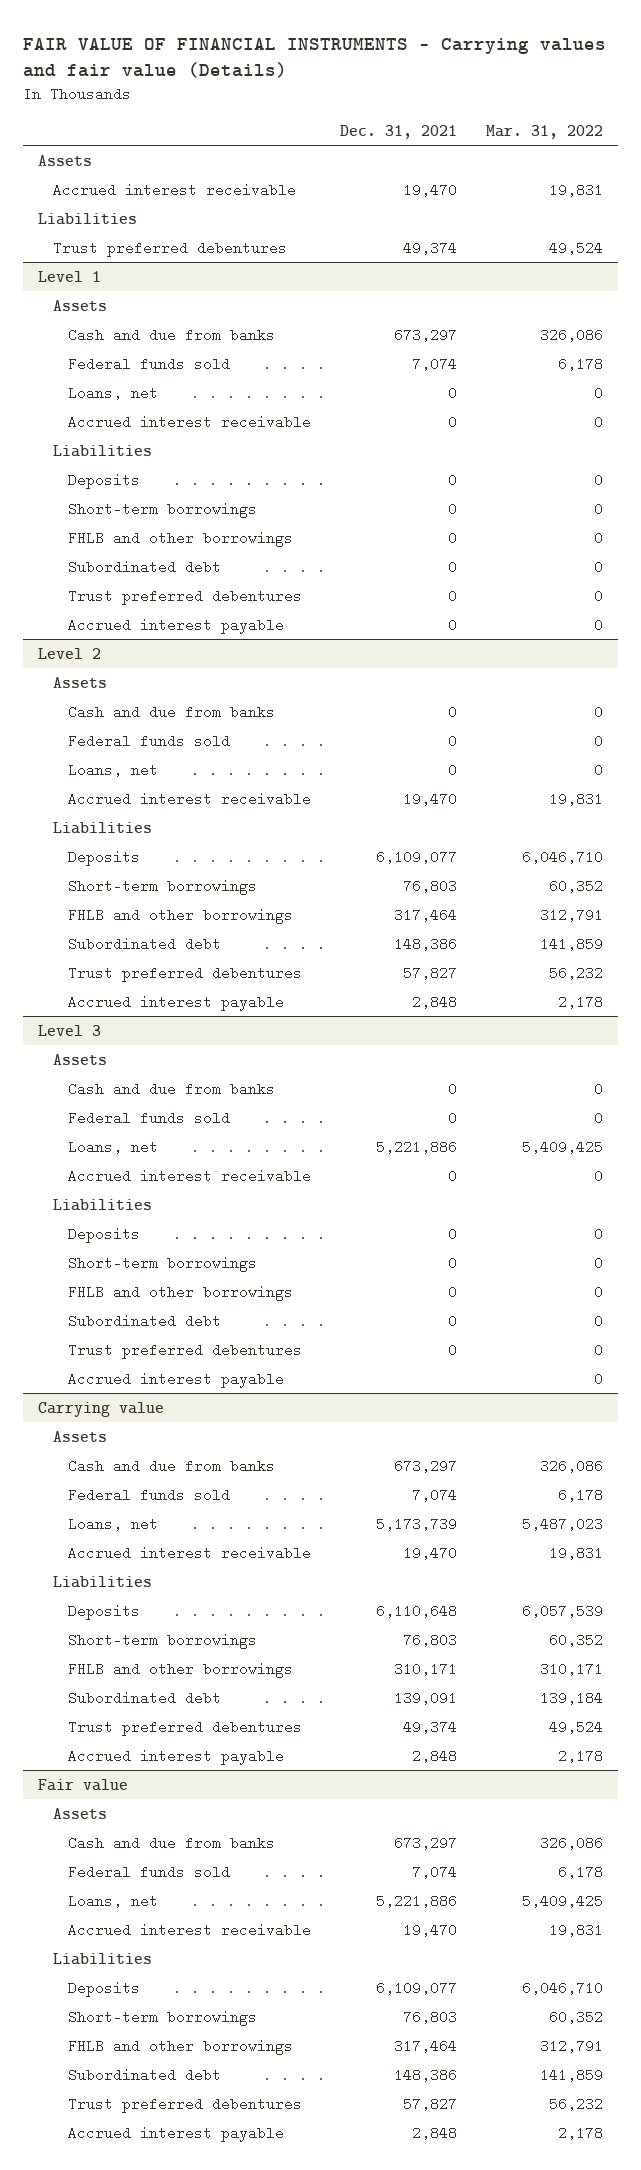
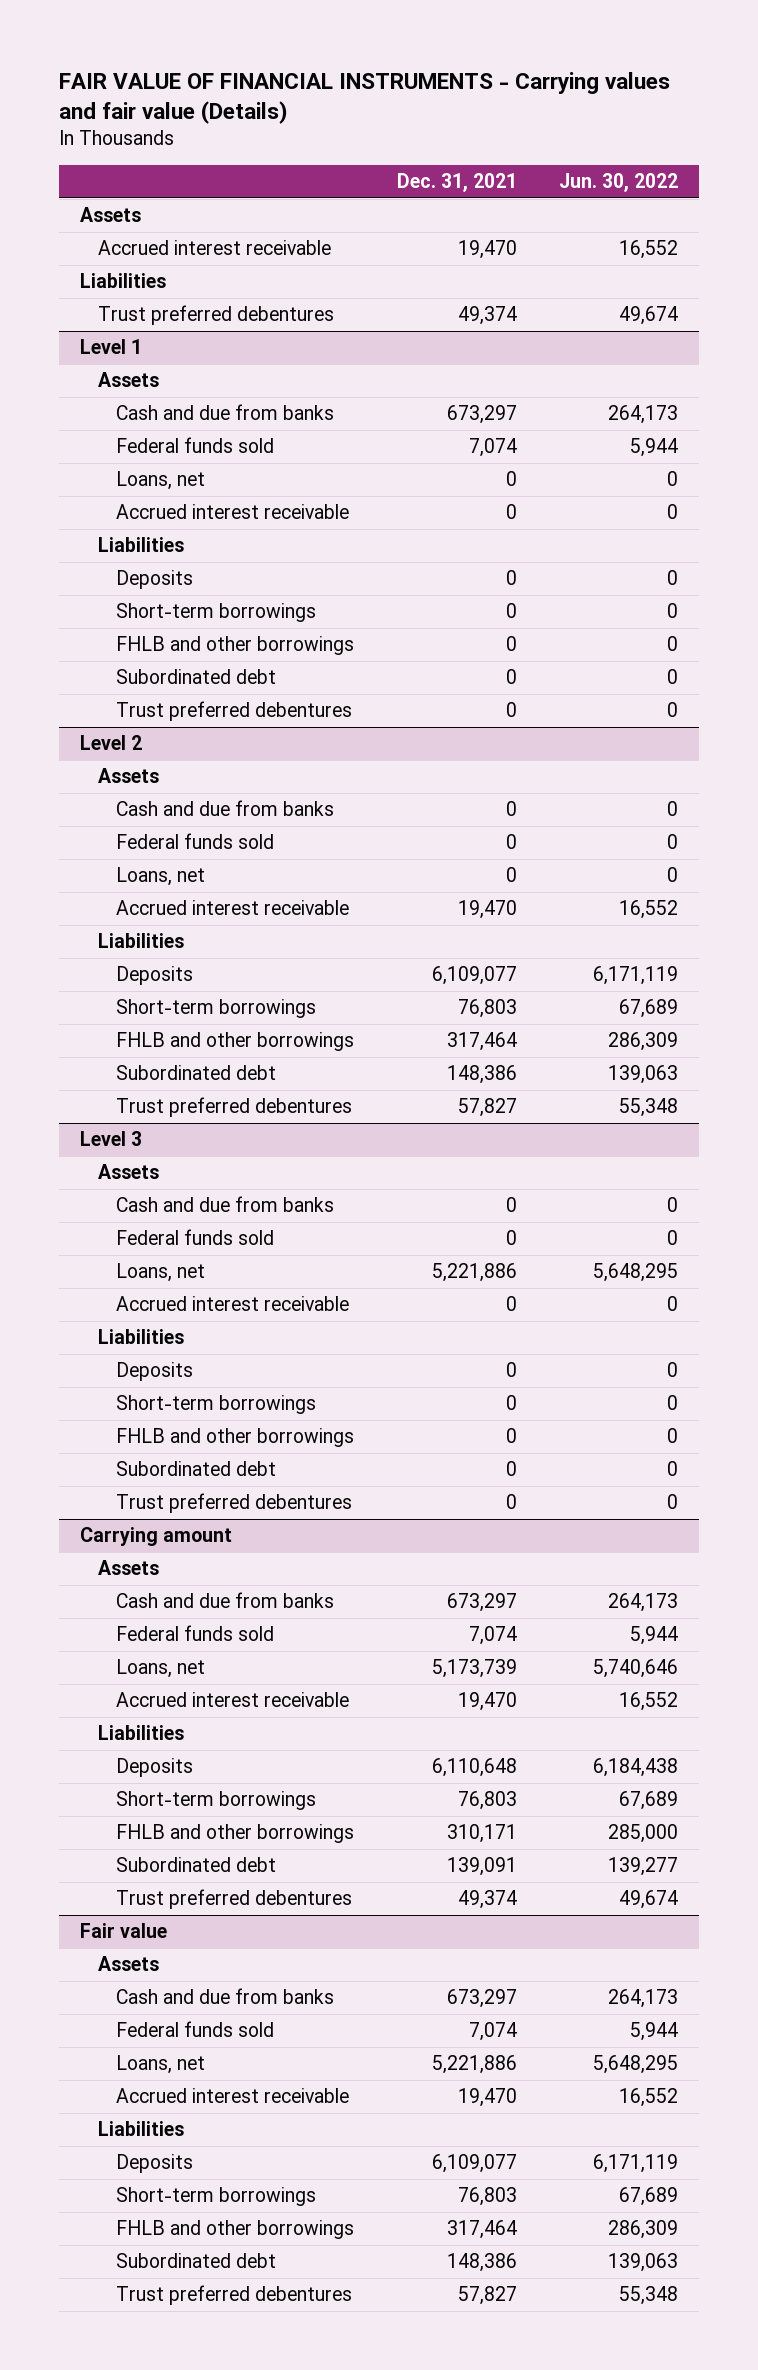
[486,125,604,140] Mar. 31, 2022 -> none
none -> [559,173,679,193] Jun. 30, 2022
[68,617,285,634] Accrued interest payable -> none
[68,994,285,1011] Accrued interest payable -> none
[68,1371,285,1388] Accrued interest payable -> none
[37,1401,164,1417] Carrying value -> [79,1527,232,1547] Carrying amount
[68,1748,285,1765] Accrued interest payable -> none
[68,2125,285,2142] Accrued interest payable -> none

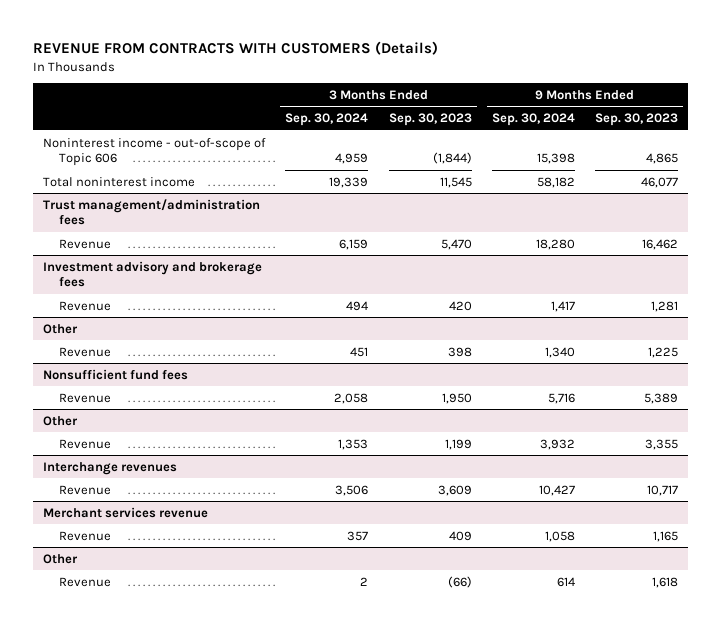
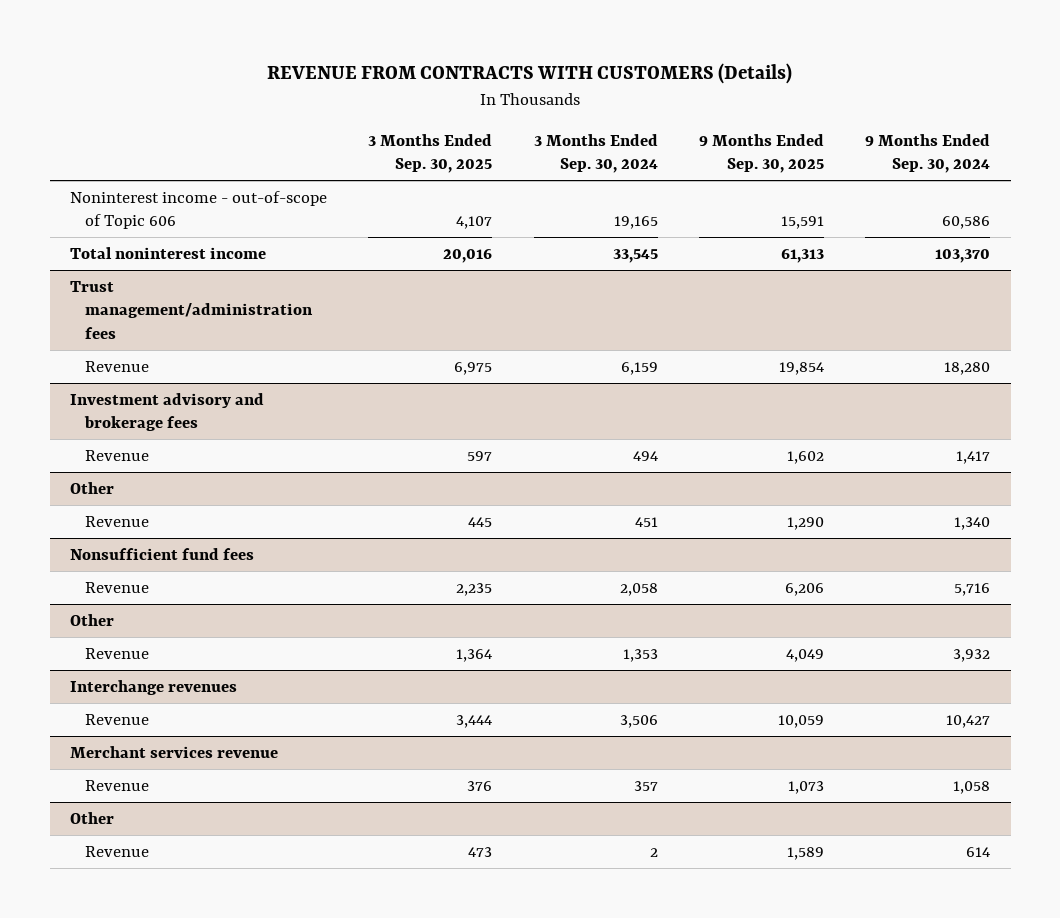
[388,113,472,127] Sep. 30, 2023 -> none
[594,113,678,127] Sep. 30, 2023 -> none
none -> [368,134,493,174] 3 Months Ended Sep. 30, 2025
none -> [698,134,824,174] 9 Months Ended Sep. 30, 2025
[335,153,369,165] 4,959 -> [613,216,658,230] 19,165
[536,153,575,165] 15,398 -> [941,216,990,230] 60,586
[329,176,369,188] 19,339 -> [612,248,658,263] 33,545
[536,176,575,188] 58,182 -> [934,248,990,263] 103,370

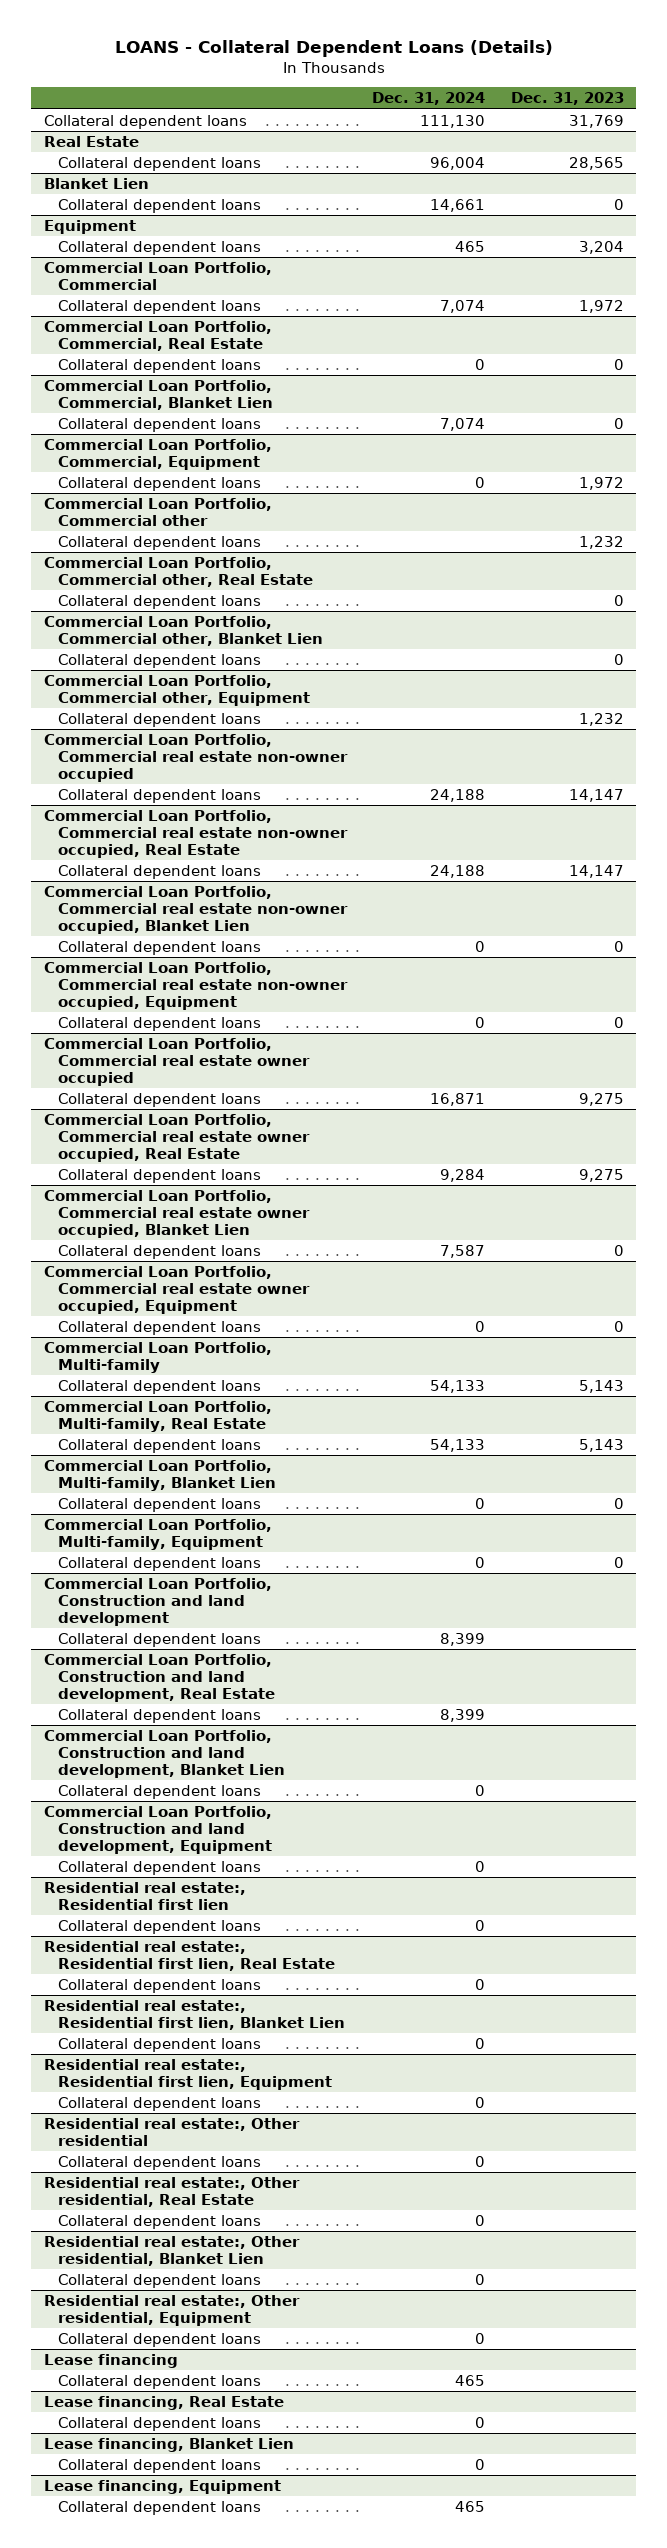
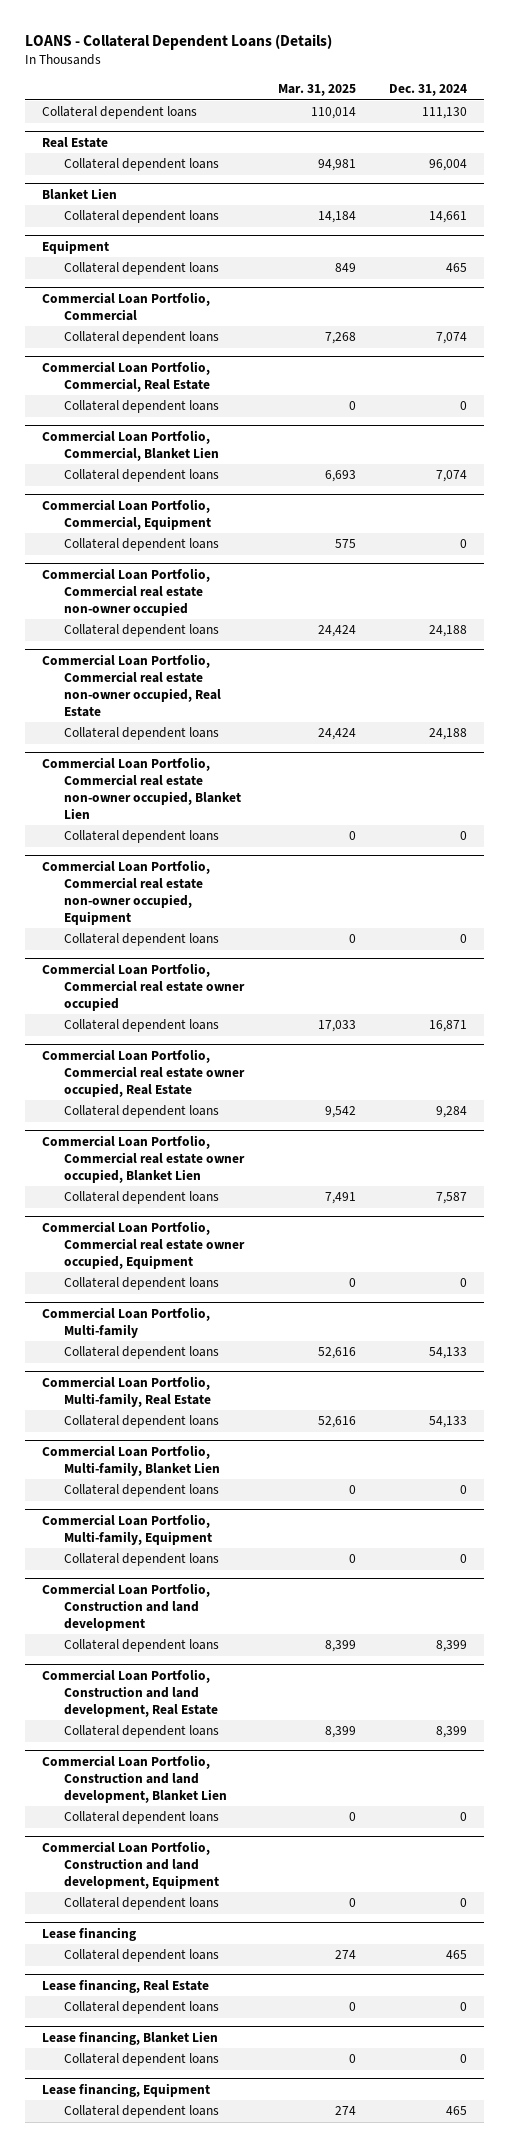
[510,92,624,106] Dec. 31, 2023 -> none
none -> [277,84,356,97] Mar. 31, 2025
[43,497,272,526] Commercial Loan Portfolio, Commercial other -> none
[58,535,262,550] Collateral dependent loans -> none
[43,556,314,587] Commercial Loan Portfolio, Commercial other, Real Estate -> none
[58,594,262,609] Collateral dependent loans -> none
[43,615,324,646] Commercial Loan Portfolio, Commercial other, Blanket Lien -> none
[58,653,262,668] Collateral dependent loans -> none
[43,674,311,706] Commercial Loan Portfolio, Commercial other, Equipment -> none
[58,712,262,727] Collateral dependent loans -> none
[43,1881,246,1910] Residential real estate:, Residential first lien -> none
[58,1919,262,1934] Collateral dependent loans -> none
[43,1940,336,1971] Residential real estate:, Residential first lien, Real Estate -> none
[58,1978,262,1993] Collateral dependent loans -> none
[43,1999,346,2030] Residential real estate:, Residential first lien, Blanket Lien -> none
[58,2037,262,2052] Collateral dependent loans -> none
[43,2058,333,2090] Residential real estate:, Residential first lien, Equipment -> none
[58,2096,262,2111] Collateral dependent loans -> none
[43,2117,300,2146] Residential real estate:, Other residential -> none
[58,2155,262,2170] Collateral dependent loans -> none
[43,2176,300,2207] Residential real estate:, Other residential, Real Estate -> none
[58,2214,262,2229] Collateral dependent loans -> none
[43,2235,300,2266] Residential real estate:, Other residential, Blanket Lien -> none
[58,2273,262,2288] Collateral dependent loans -> none
[43,2294,300,2326] Residential real estate:, Other residential, Equipment -> none
[58,2332,262,2347] Collateral dependent loans -> none

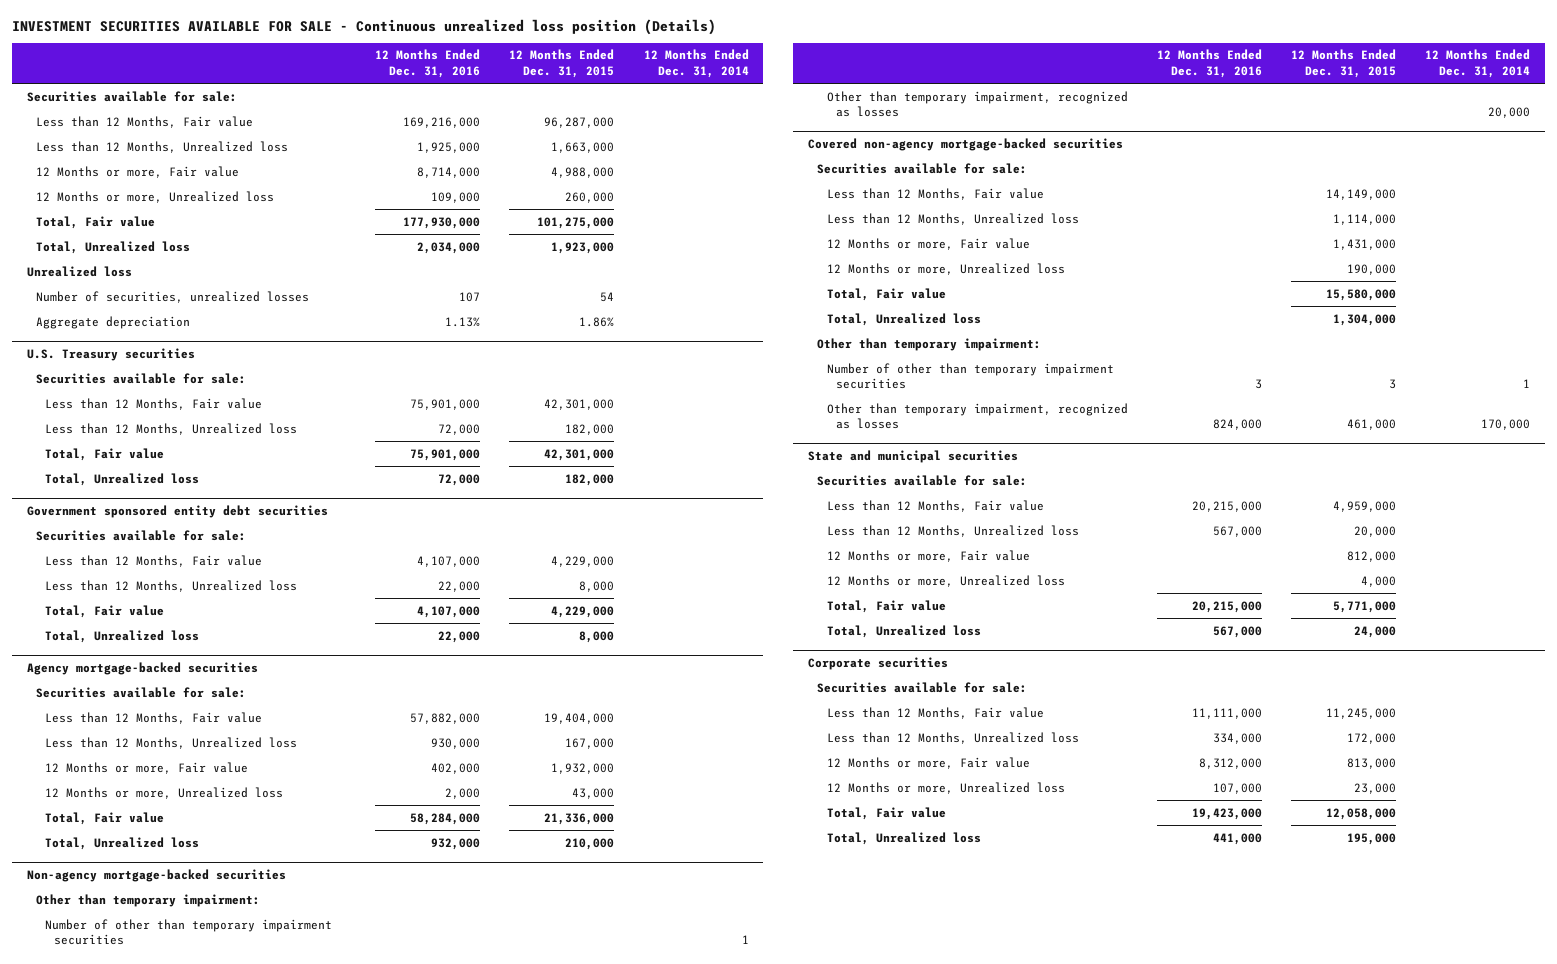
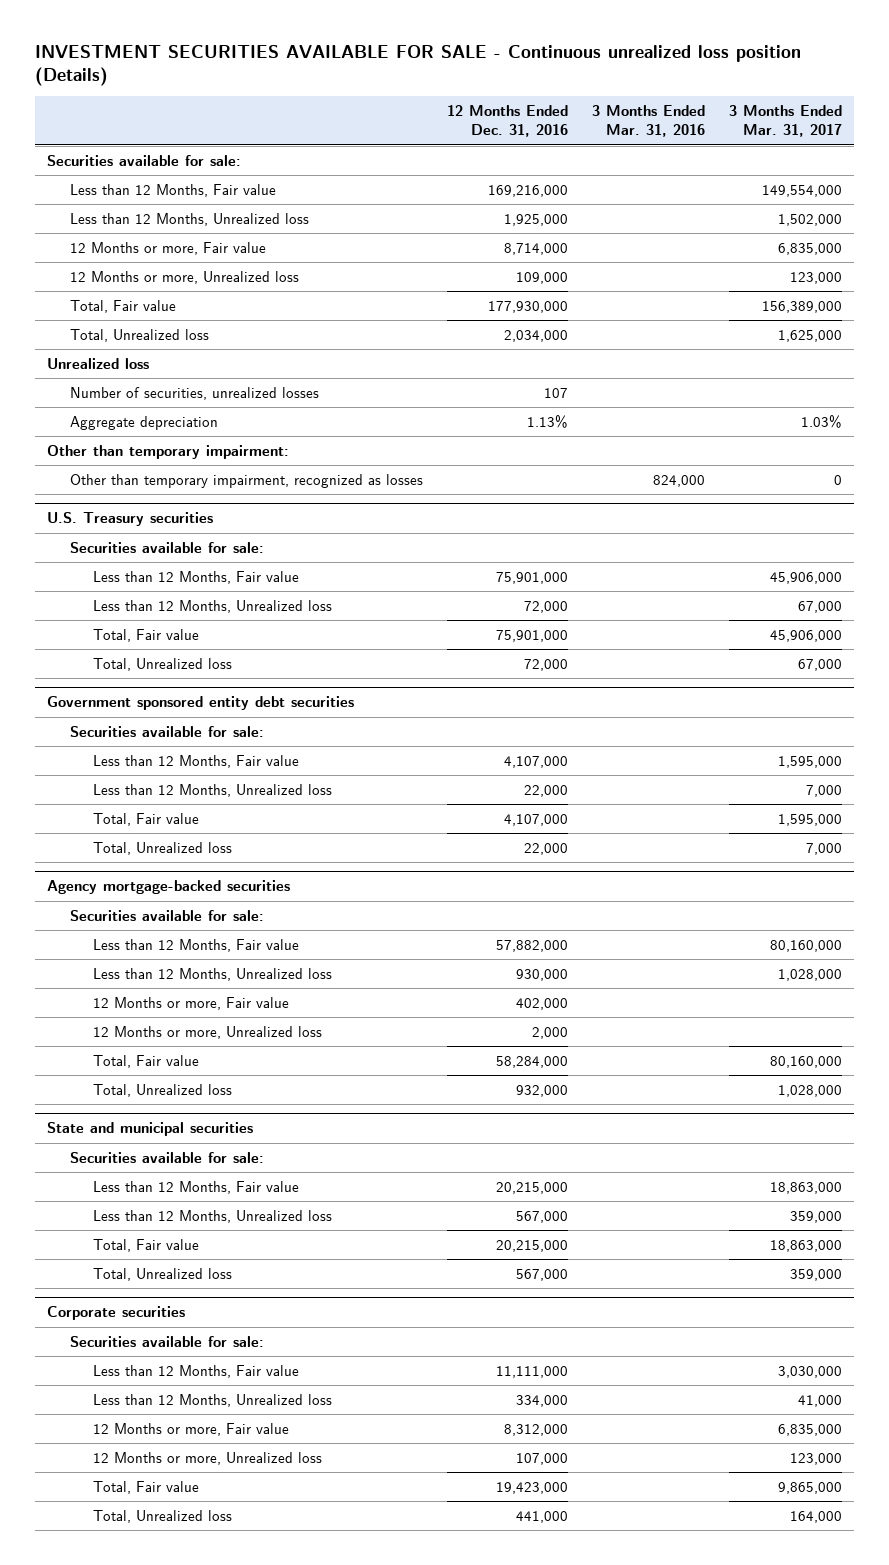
[509,49,615,79] 12 Months Ended Dec. 31, 2015 -> none
[643,49,749,79] 12 Months Ended Dec. 31, 2014 -> none
none -> [592,105,706,138] 3 Months Ended Mar. 31, 2016
none -> [729,105,843,138] 3 Months Ended Mar. 31, 2017
none -> [46,445,289,460] Other than temporary impairment:
none -> [69,474,423,489] Other than temporary impairment, recognized as losses
[26,869,286,883] Non-agency mortgage-backed securities -> none
[35,893,260,907] Other than temporary impairment: -> none
[44,918,332,946] Number of other than temporary impairment securities -> none
[826,90,1128,118] Other than temporary impairment, recognized as losses -> none
[808,138,1124,152] Covered non-agency mortgage-backed securities -> none
[817,162,1028,174] Securities available for sale: -> none
[826,187,1044,200] Less than 12 Months, Fair value -> none
[826,212,1079,225] Less than 12 Months, Unrealized loss -> none
[826,237,1030,250] 12 Months or more, Fair value -> none
[826,262,1065,275] 12 Months or more, Unrealized loss -> none
[826,287,946,301] Total, Fair value -> none
[826,312,981,326] Total, Unrealized loss -> none
[817,337,1042,351] Other than temporary impairment: -> none
[826,362,1114,390] Number of other than temporary impairment securities -> none
[826,402,1128,430] Other than temporary impairment, recognized as losses -> none
[826,549,1030,562] 12 Months or more, Fair value -> none
[826,574,1065,587] 12 Months or more, Unrealized loss -> none

